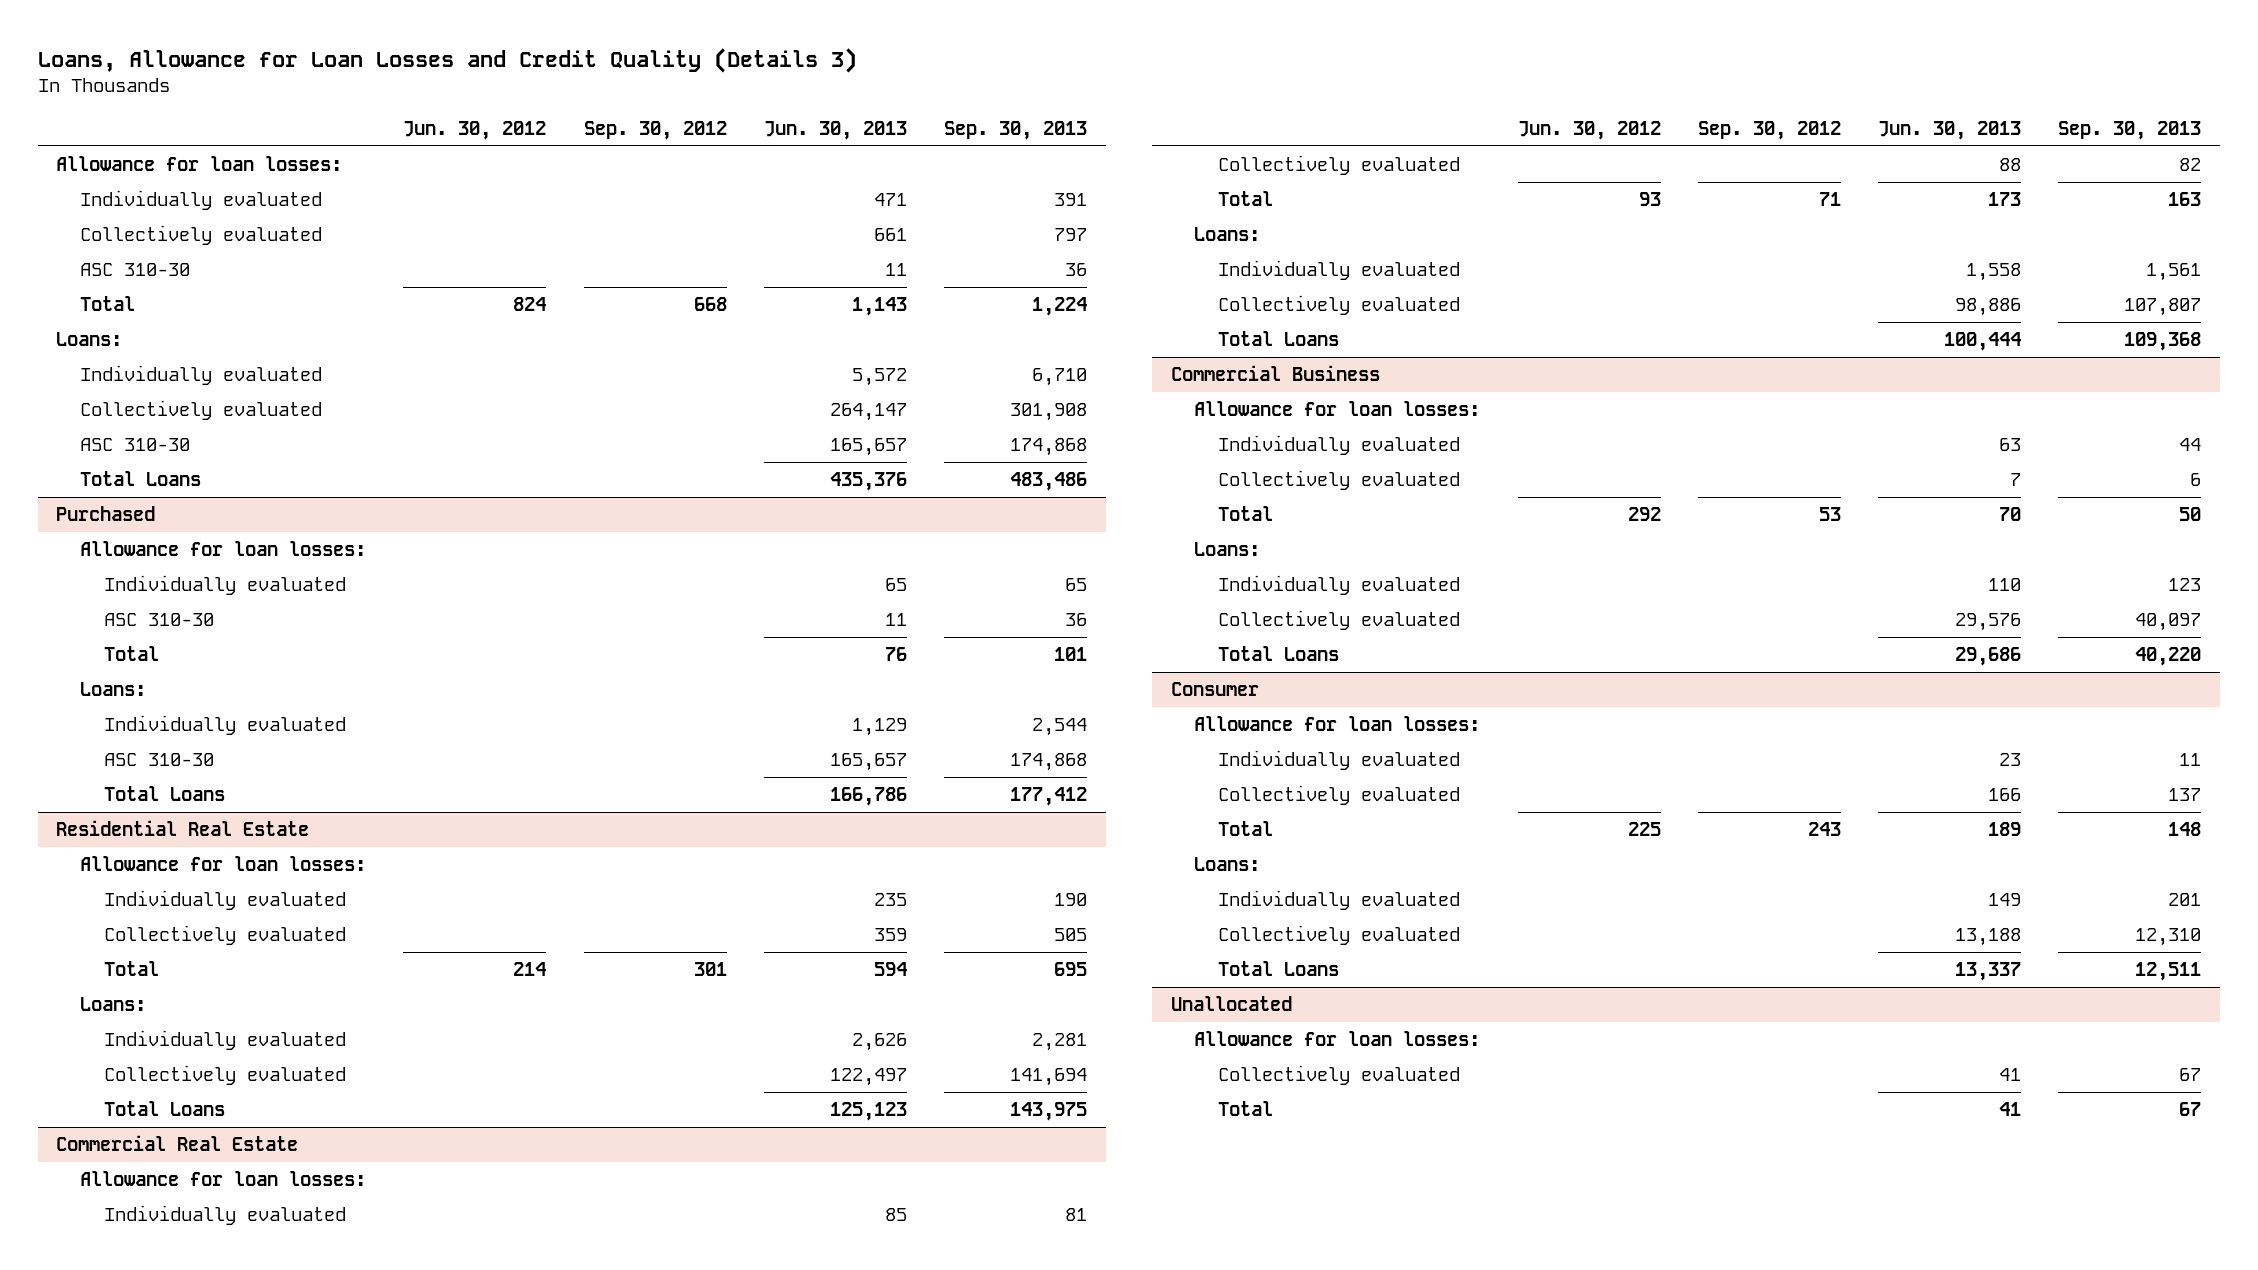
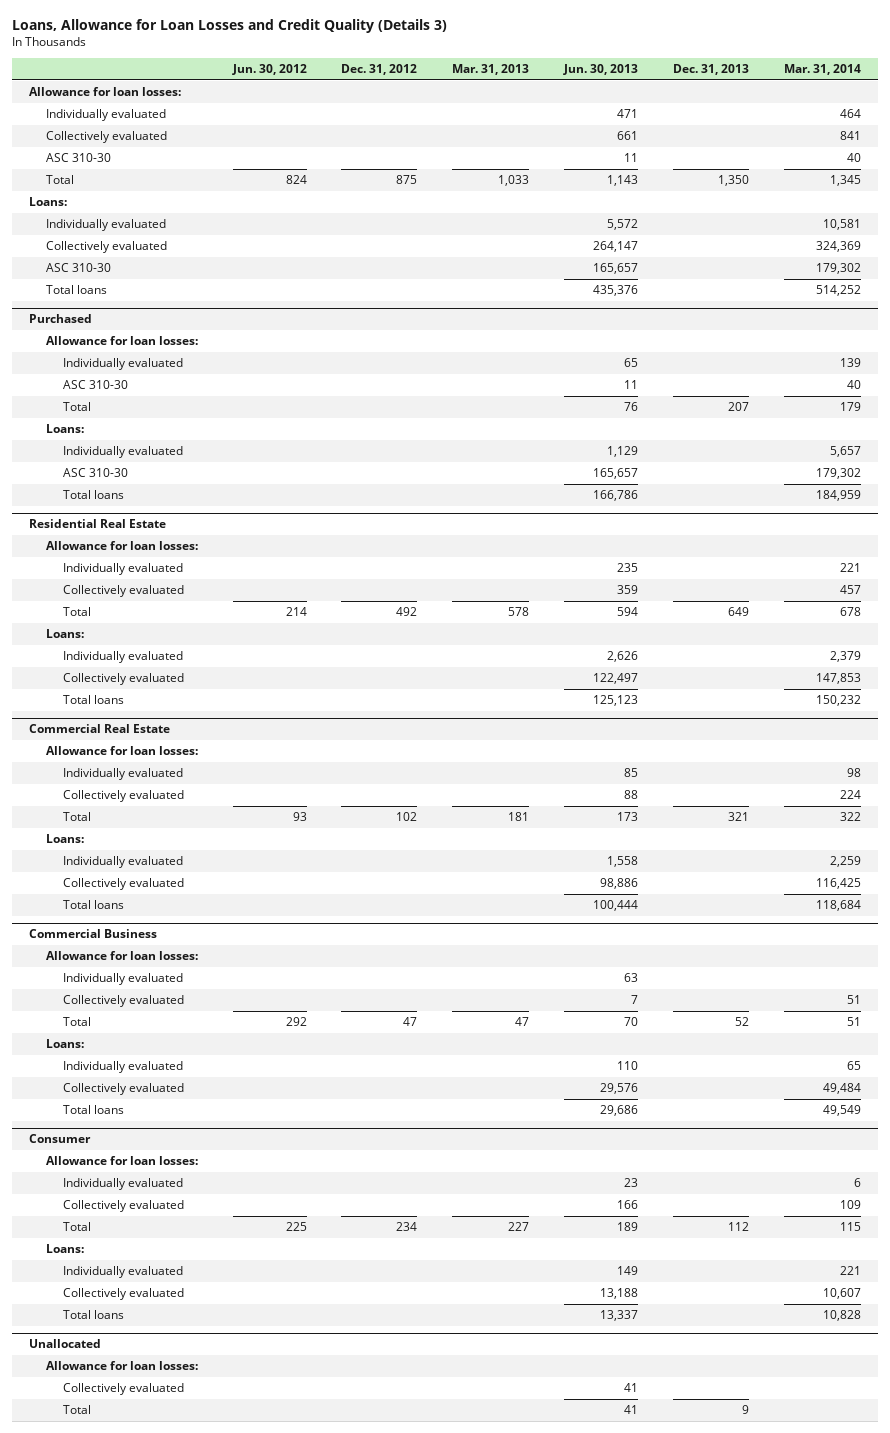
[583,120,727,140] Sep. 30, 2012 -> none
[943,120,1087,140] Sep. 30, 2013 -> none
none -> [341,63,418,75] Dec. 31, 2012
none -> [452,63,530,75] Mar. 31, 2013
none -> [672,63,749,75] Dec. 31, 2013
none -> [783,63,861,75] Mar. 31, 2014
[80,471,202,487] Total Loans -> [45,285,107,295] Total loans
[103,786,225,802] Total Loans -> [62,490,124,500] Total loans
[103,1101,225,1117] Total Loans -> [62,695,124,705] Total loans
[1217,331,1339,347] Total Loans -> [62,900,124,910] Total loans
[1217,646,1339,662] Total Loans -> [62,1105,124,1115] Total loans
[1217,961,1339,977] Total Loans -> [62,1310,124,1320] Total loans

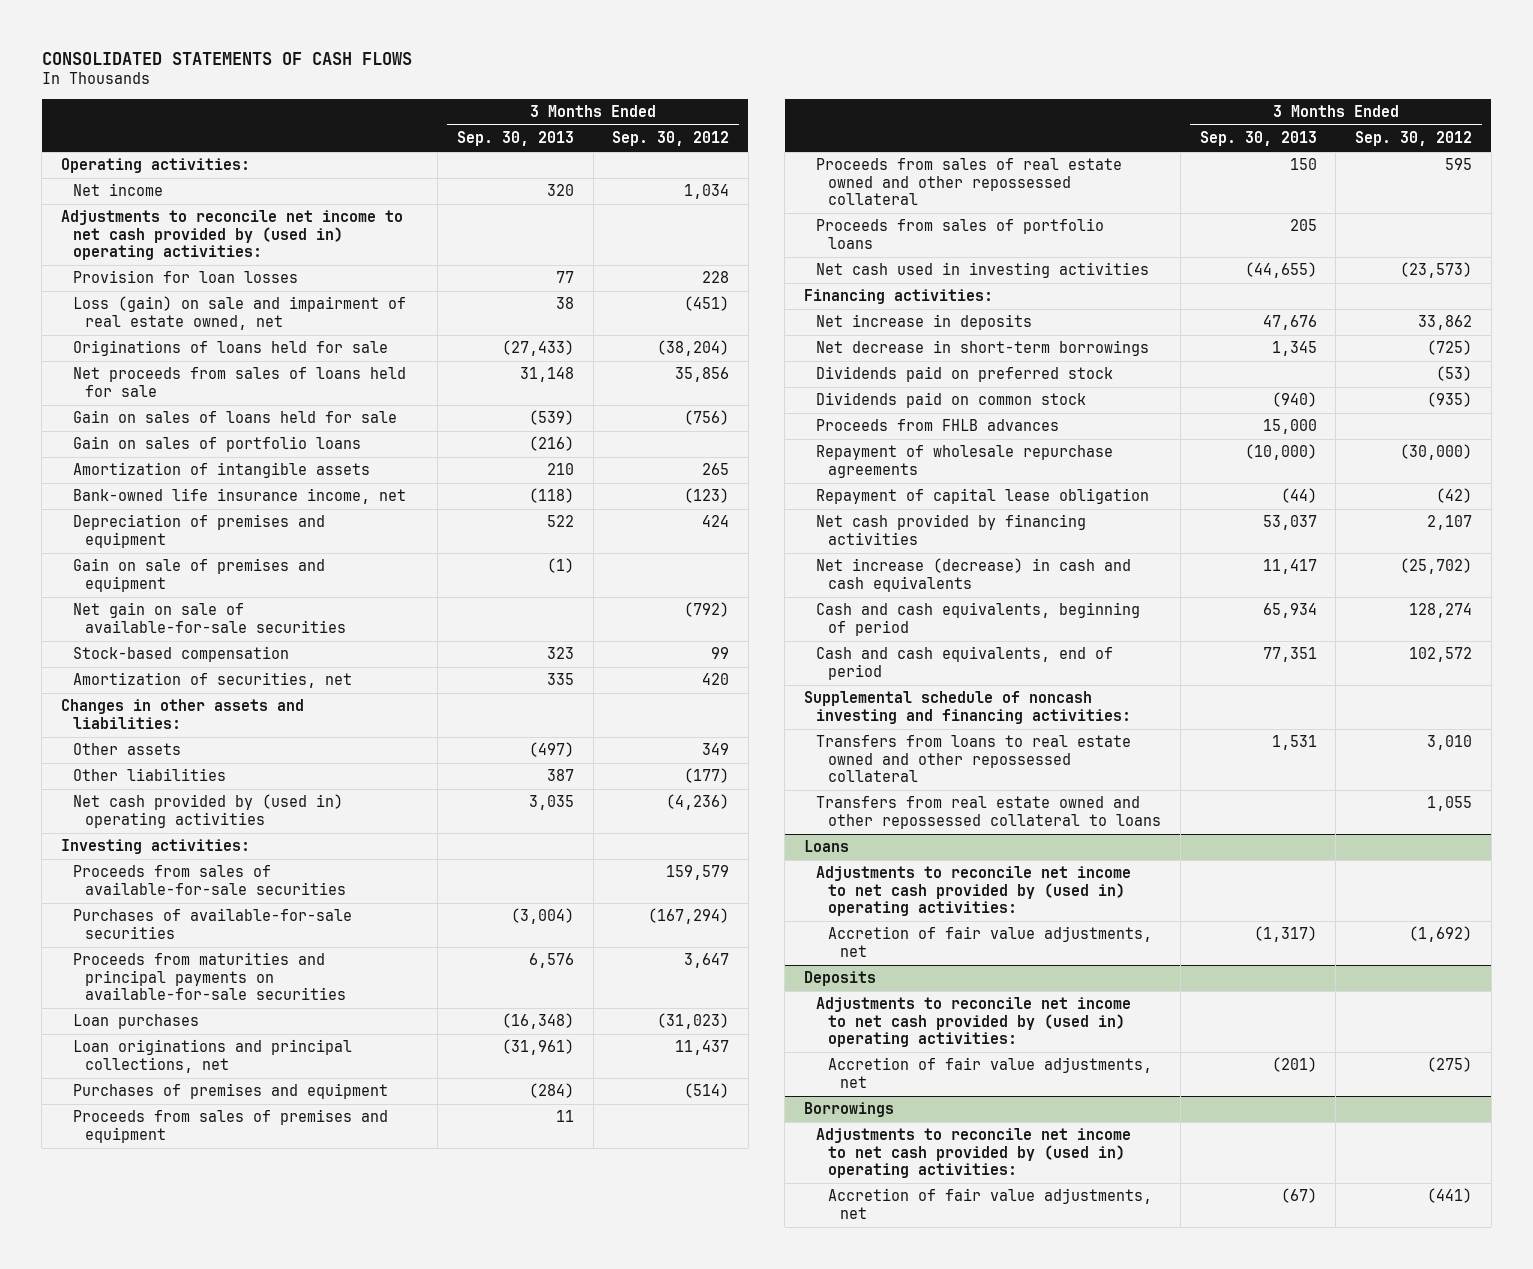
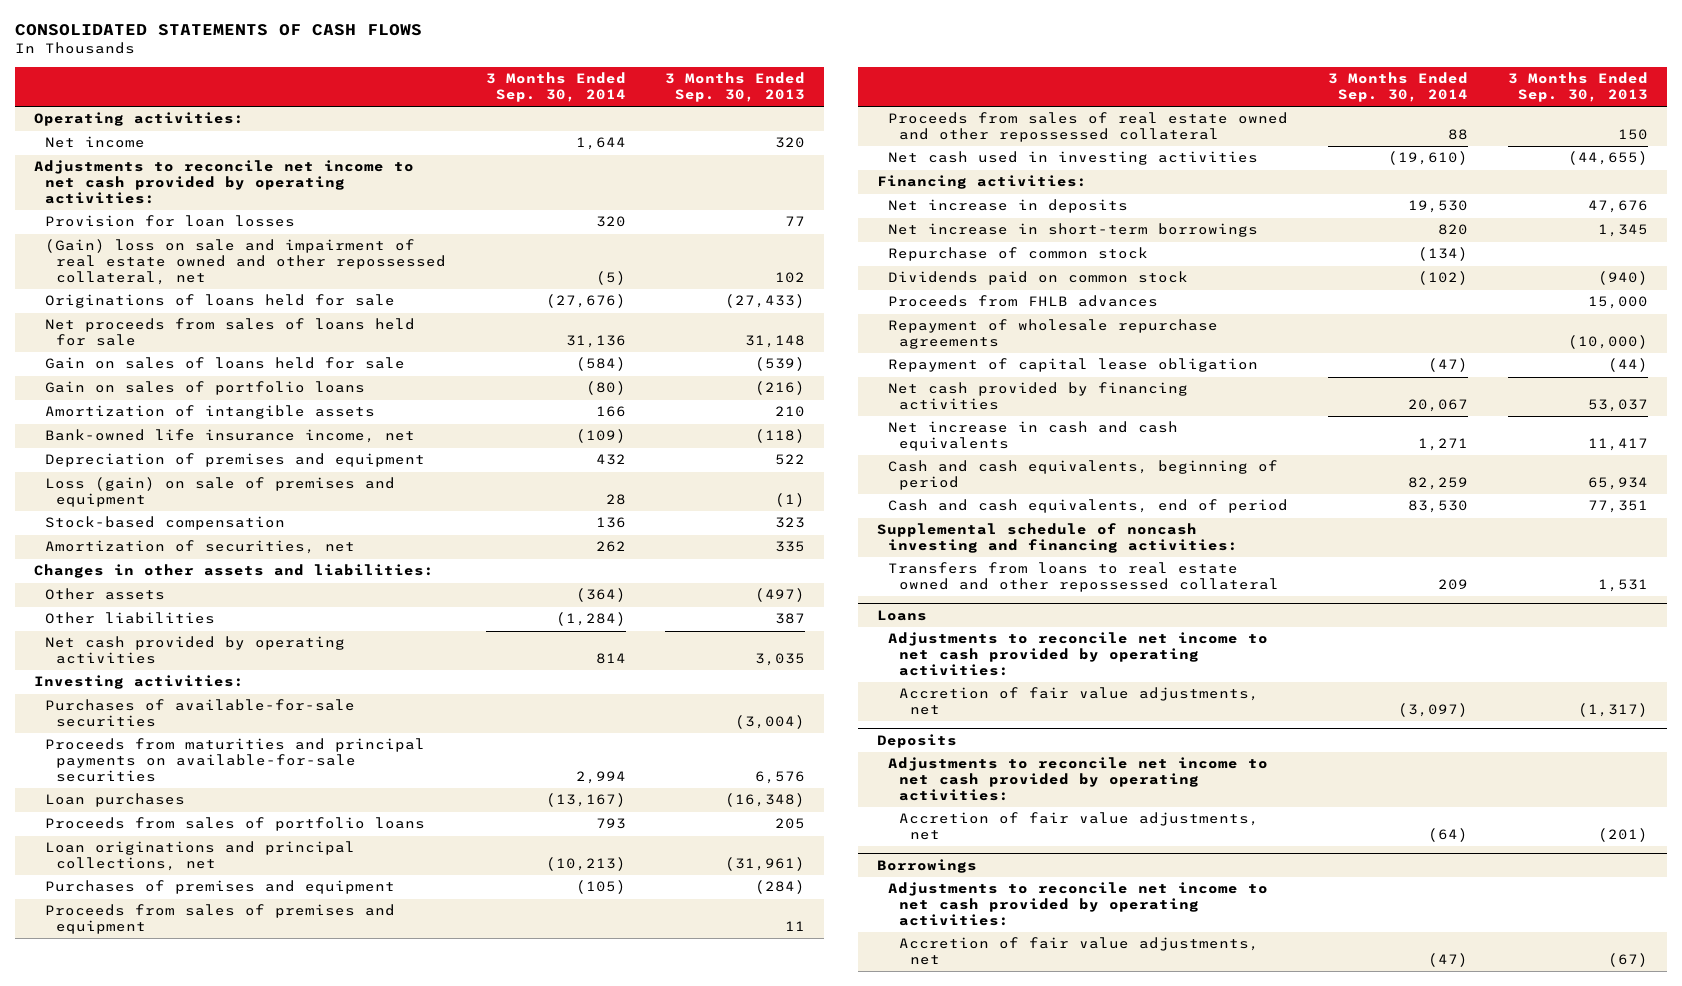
[612,131,730,147] Sep. 30, 2012 -> none
none -> [485,72,626,103] 3 Months Ended Sep. 30, 2014
[61,210,404,261] Adjustments to reconcile net income to net cash provided by (used in) operating activities: -> [34,160,415,205] Adjustments to reconcile net income to net cash provided by operating activities:
[73,296,407,330] Loss (gain) on sale and impairment of real estate owned, net -> [45,239,447,286] (Gain) loss on sale and impairment of real estate owned and other repossessed collateral, net
[555,297,574,310] 38 -> [774,272,805,284] 102
[73,602,347,633] Net gain on sale of available-for-sale securities -> none
[73,558,326,592] Gain on sale of premises and equipment -> [45,477,396,508] Loss (gain) on sale of premises and equipment
[73,794,344,828] Net cash provided by (used in) operating activities -> [45,636,346,665] Net cash provided by operating activities
[73,865,347,895] Proceeds from sales of available-for-sale securities -> none
[816,218,1105,249] Proceeds from sales of portfolio loans -> [45,817,426,832] Proceeds from sales of portfolio loans
[816,366,1114,383] Dividends paid on preferred stock -> none
[816,340,1150,357] Net decrease in short-term borrowings -> [888,223,1259,238] Net increase in short-term borrowings
none -> [888,247,1149,262] Repurchase of common stock
[816,558,1132,592] Net increase (decrease) in cash and cash equivalents -> [888,421,1179,452] Net increase in cash and cash equivalents
[816,796,1162,829] Transfers from real estate owned and other repossessed collateral to loans -> none
[816,866,1132,917] Adjustments to reconcile net income to net cash provided by (used in) operating activities: -> [888,632,1269,677] Adjustments to reconcile net income to net cash provided by operating activities:
[816,997,1132,1048] Adjustments to reconcile net income to net cash provided by (used in) operating activities: -> [888,757,1269,802] Adjustments to reconcile net income to net cash provided by operating activities:
[816,1128,1132,1179] Adjustments to reconcile net income to net cash provided by (used in) operating activities: -> [888,882,1269,927] Adjustments to reconcile net income to net cash provided by operating activities:

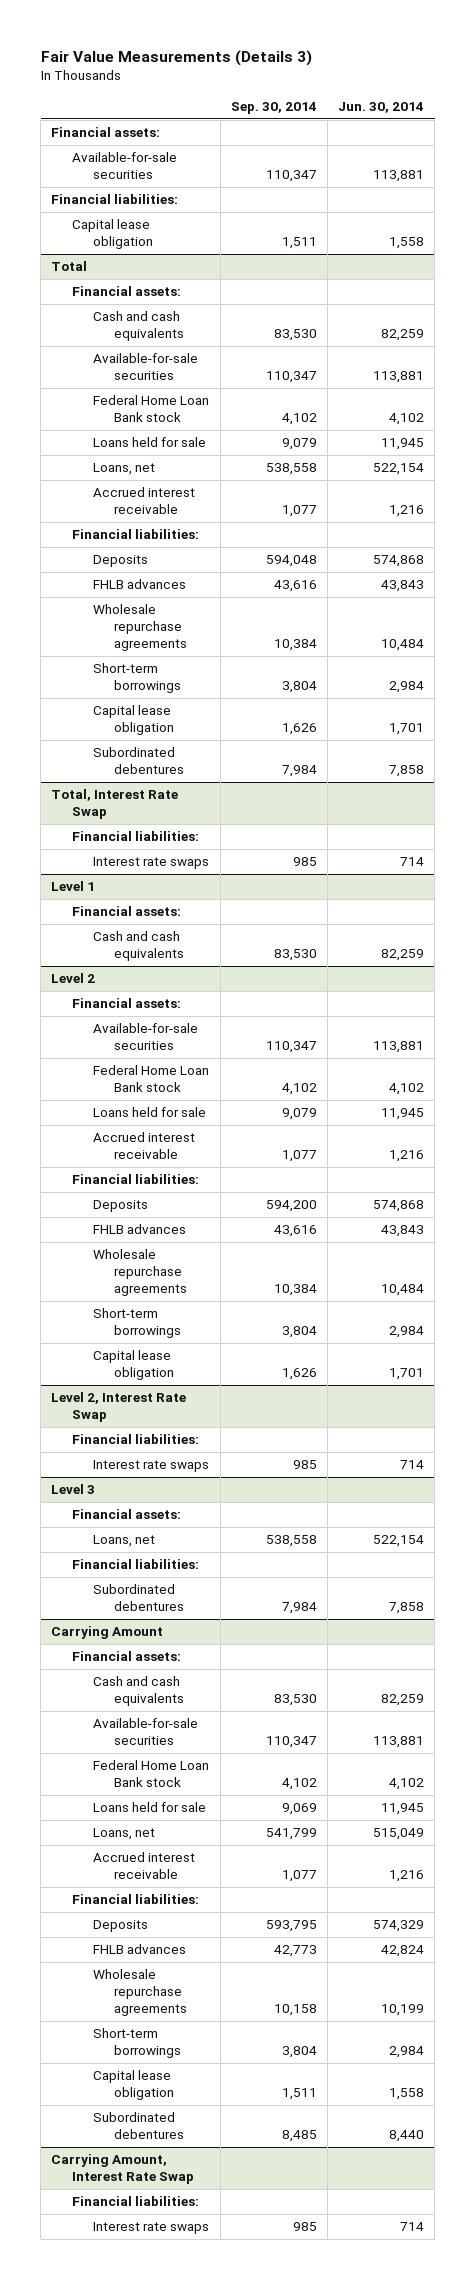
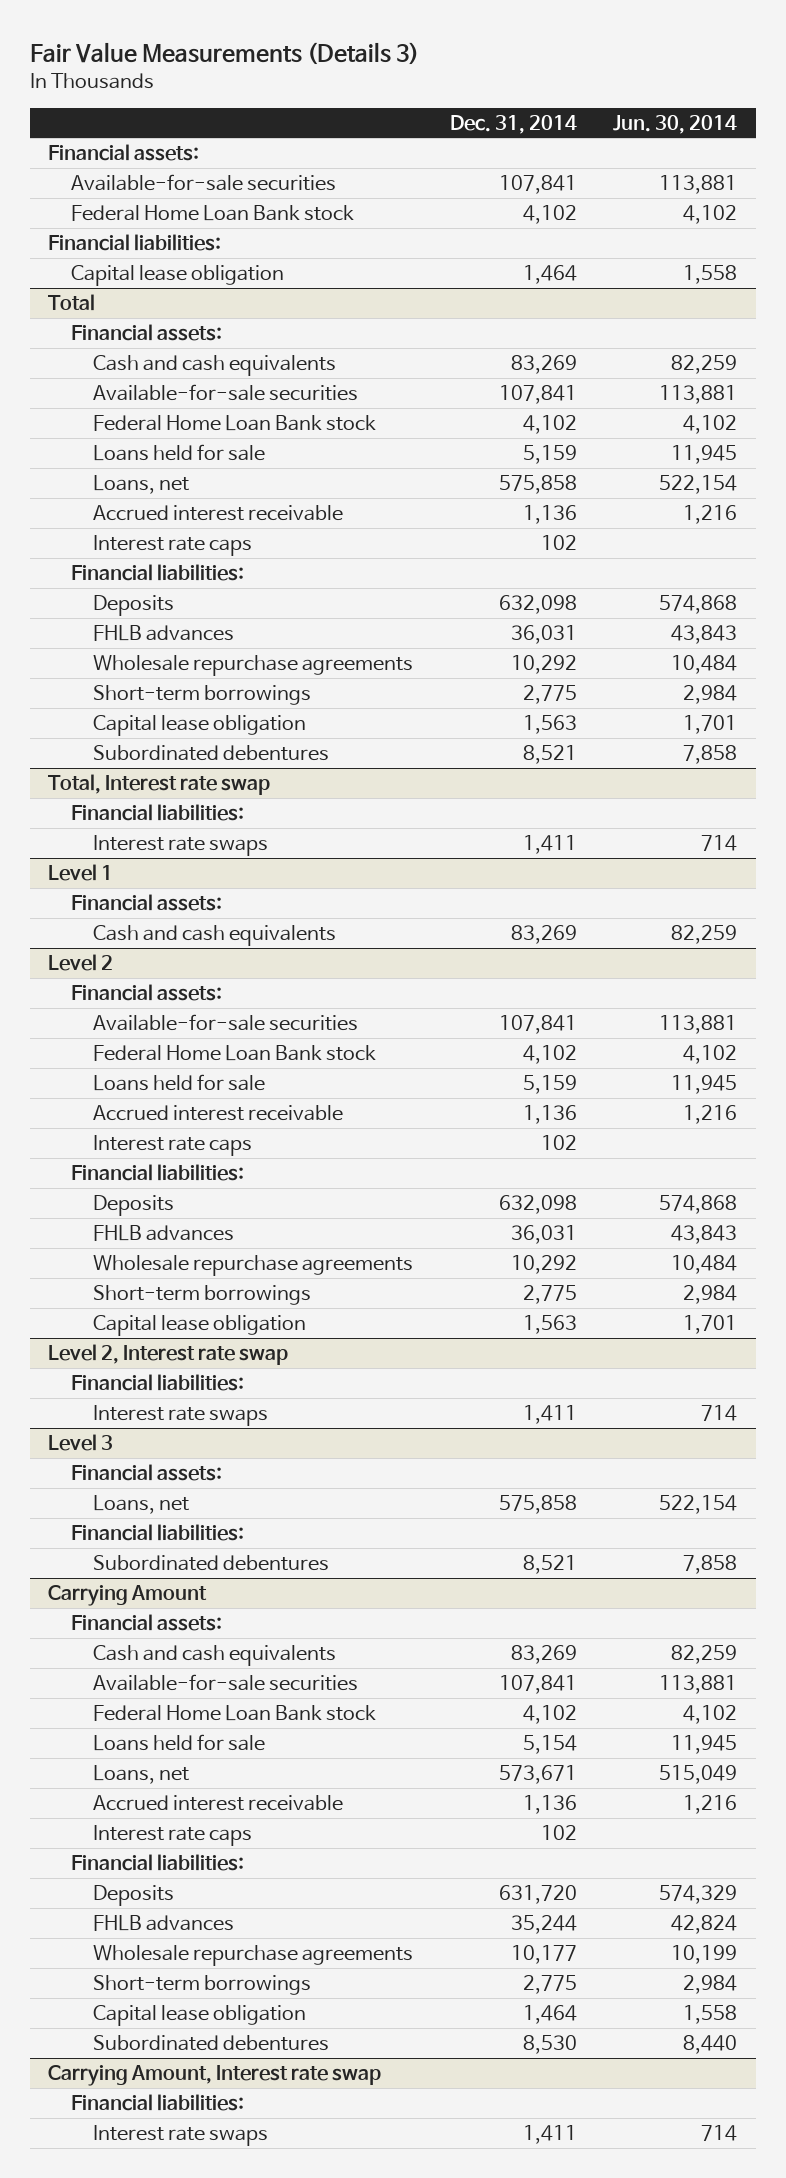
[230,102,317,115] Sep. 30, 2014 -> none
none -> [449,114,577,134] Dec. 31, 2014
none -> [70,204,354,221] Federal Home Loan Bank stock
none -> [93,534,253,556] Interest rate caps
[51,789,179,820] Total, Interest Rate Swap -> [48,773,271,795] Total, Interest rate swap
none -> [93,1134,253,1156] Interest rate caps
[51,1392,187,1423] Level 2, Interest Rate Swap -> [48,1343,289,1365] Level 2, Interest rate swap
none -> [93,1824,253,1846] Interest rate caps
[51,2154,195,2185] Carrying Amount, Interest Rate Swap -> [48,2064,382,2086] Carrying Amount, Interest rate swap

